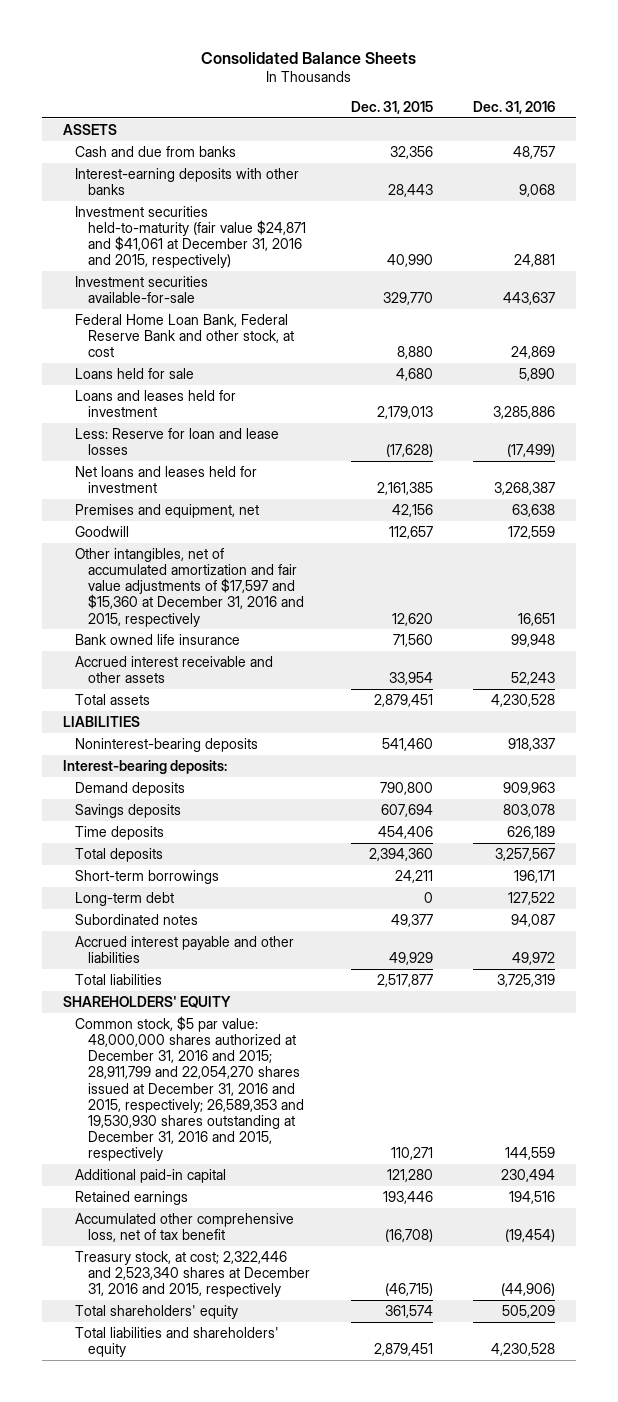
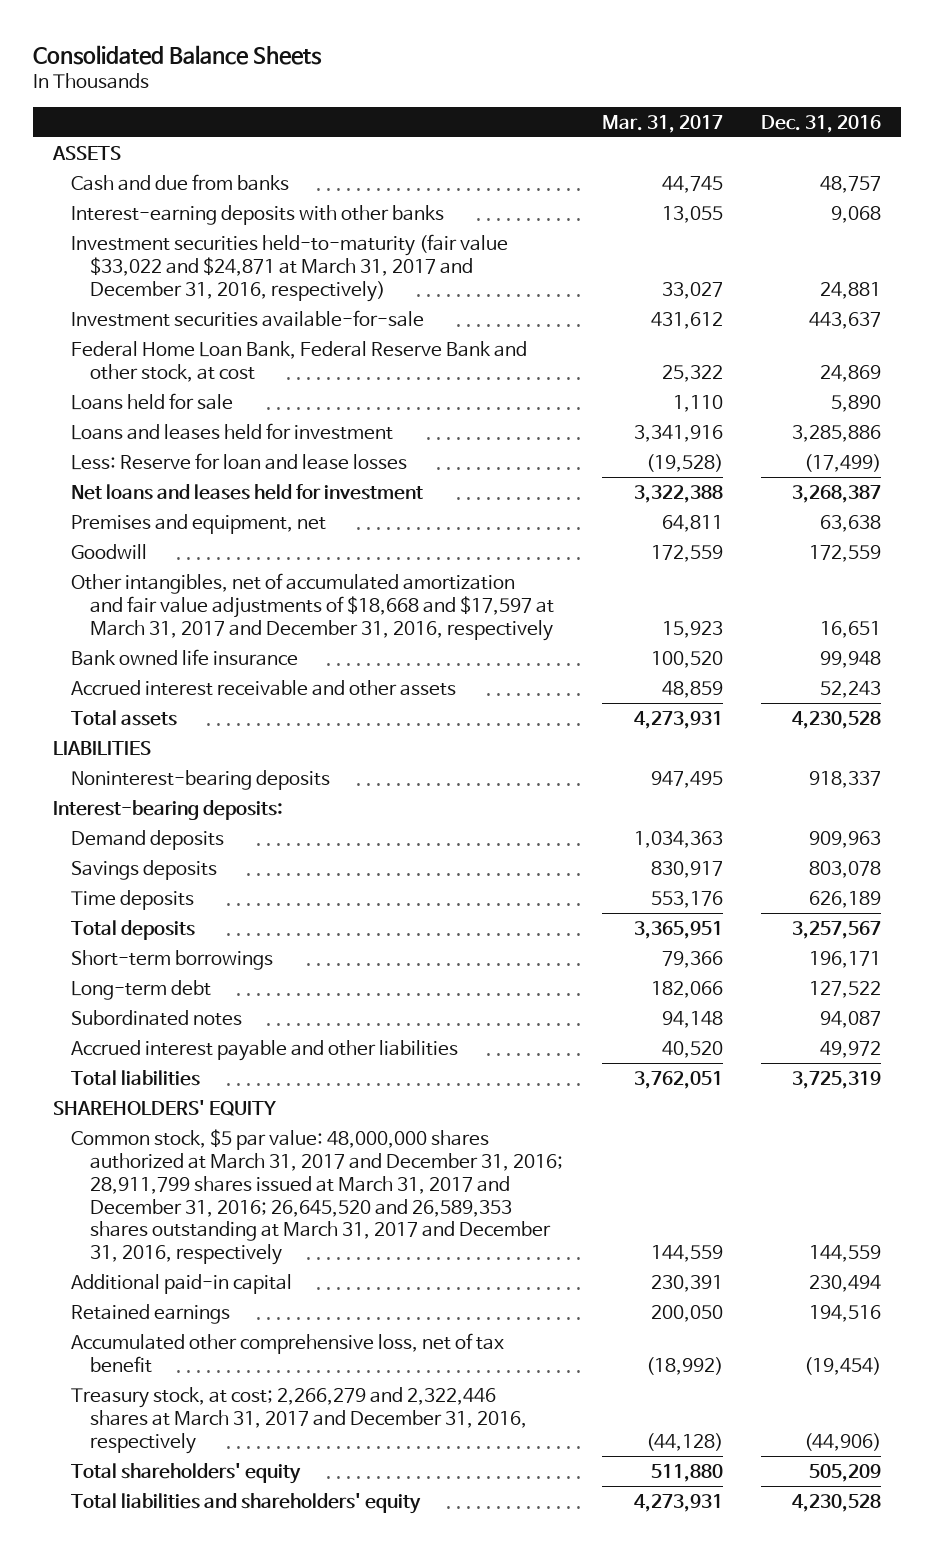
[350,100,433,114] Dec. 31, 2015 -> none
none -> [601,114,723,133] Mar. 31, 2017
[75,205,307,269] Investment securities held-to-maturity (fair value $24,871 and $41,061 at December 31, 2016 and 2015, respectively) -> [71,233,509,302] Investment securities held-to-maturity (fair value $33,022 and $24,871 at March 31, 2017 and December 31, 2016, respectively)
[75,547,305,627] Other intangibles, net of accumulated amortization and fair value adjustments of $17,597 and $15,360 at December 31, 2016 and 2015, respectively -> [71,572,555,641] Other intangibles, net of accumulated amortization and fair value adjustments of $18,668 and $17,597 at March 31, 2017 and December 31, 2016, respectively
[75,1015,305,1162] Common stock, $5 par value: 48,000,000 shares authorized at December 31, 2016 and 2015; 28,911,799 and 22,054,270 shares issued at December 31, 2016 and 2015, respectively; 26,589,353 and 19,530,930 shares outstanding at December 31, 2016 and 2015, respectively -> [71,1128,564,1266] Common stock, $5 par value: 48,000,000 shares authorized at March 31, 2017 and December 31, 2016; 28,911,799 shares issued at March 31, 2017 and December 31, 2016; 26,645,520 and 26,589,353 shares outstanding at March 31, 2017 and December 31, 2016, respectively
[75,1250,311,1298] Treasury stock, at cost; 2,322,446 and 2,523,340 shares at December 31, 2016 and 2015, respectively -> [71,1386,528,1454] Treasury stock, at cost; 2,266,279 and 2,322,446 shares at March 31, 2017 and December 31, 2016, respectively

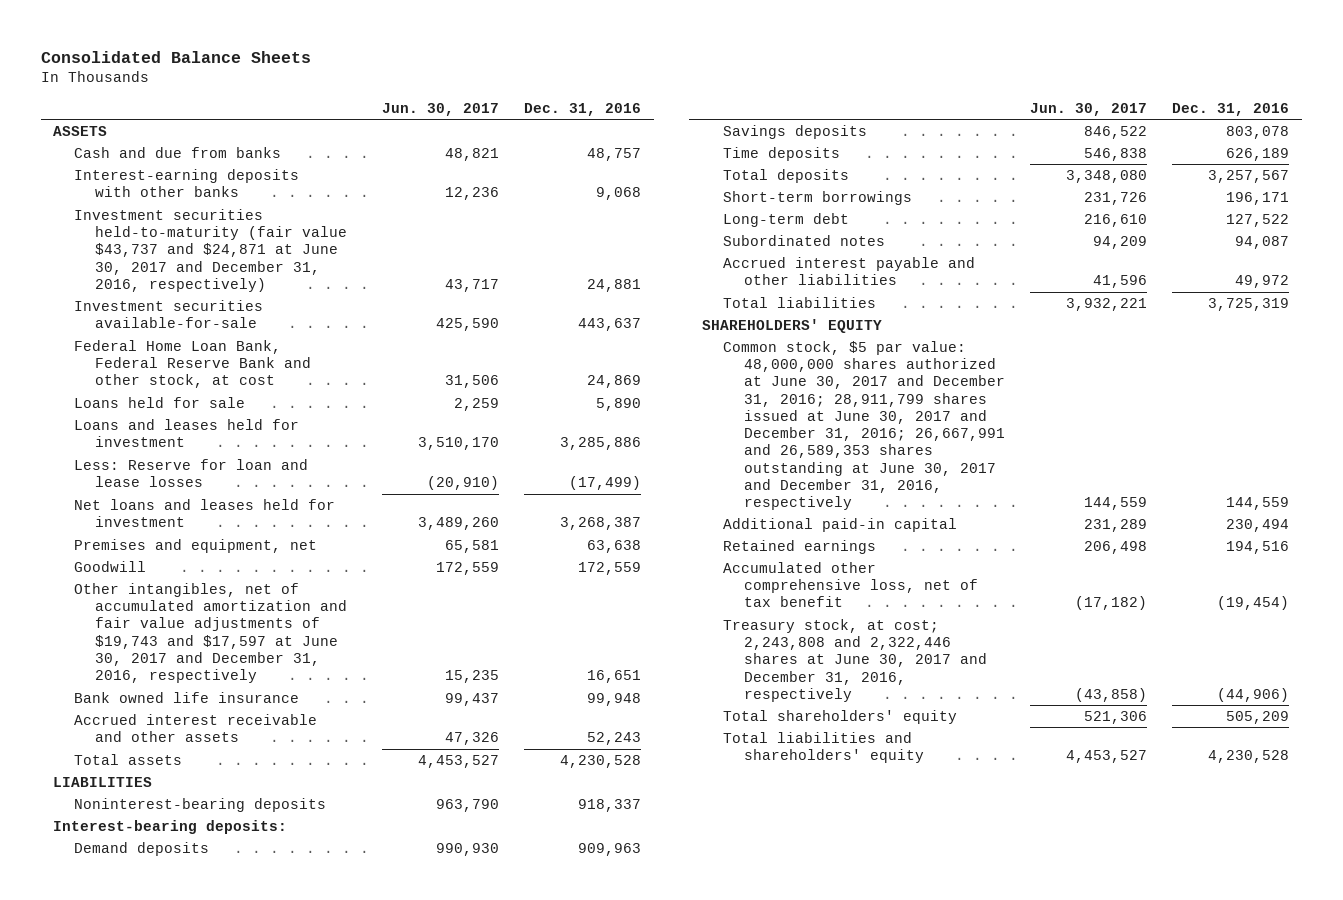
[601,114,723,133] Mar. 31, 2017 -> none
none -> [381,102,499,116] Jun. 30, 2017
[71,233,509,302] Investment securities held-to-maturity (fair value $33,022 and $24,871 at March 31, 2017 and December 31, 2016, respectively) -> [74,208,348,292] Investment securities held-to-maturity (fair value $43,737 and $24,871 at June 30, 2017 and December 31, 2016, respectively)
[71,572,555,641] Other intangibles, net of accumulated amortization and fair value adjustments of $18,668 and $17,597 at March 31, 2017 and December 31, 2016, respectively -> [74,582,348,684] Other intangibles, net of accumulated amortization and fair value adjustments of $19,743 and $17,597 at June 30, 2017 and December 31, 2016, respectively
[71,1128,564,1266] Common stock, $5 par value: 48,000,000 shares authorized at March 31, 2017 and December 31, 2016; 28,911,799 shares issued at March 31, 2017 and December 31, 2016; 26,645,520 and 26,589,353 shares outstanding at March 31, 2017 and December 31, 2016, respectively -> [722,340,1005,510] Common stock, $5 par value: 48,000,000 shares authorized at June 30, 2017 and December 31, 2016; 28,911,799 shares issued at June 30, 2017 and December 31, 2016; 26,667,991 and 26,589,353 shares outstanding at June 30, 2017 and December 31, 2016, respectively
[71,1386,528,1454] Treasury stock, at cost; 2,266,279 and 2,322,446 shares at March 31, 2017 and December 31, 2016, respectively -> [722,618,987,702] Treasury stock, at cost; 2,243,808 and 2,322,446 shares at June 30, 2017 and December 31, 2016, respectively

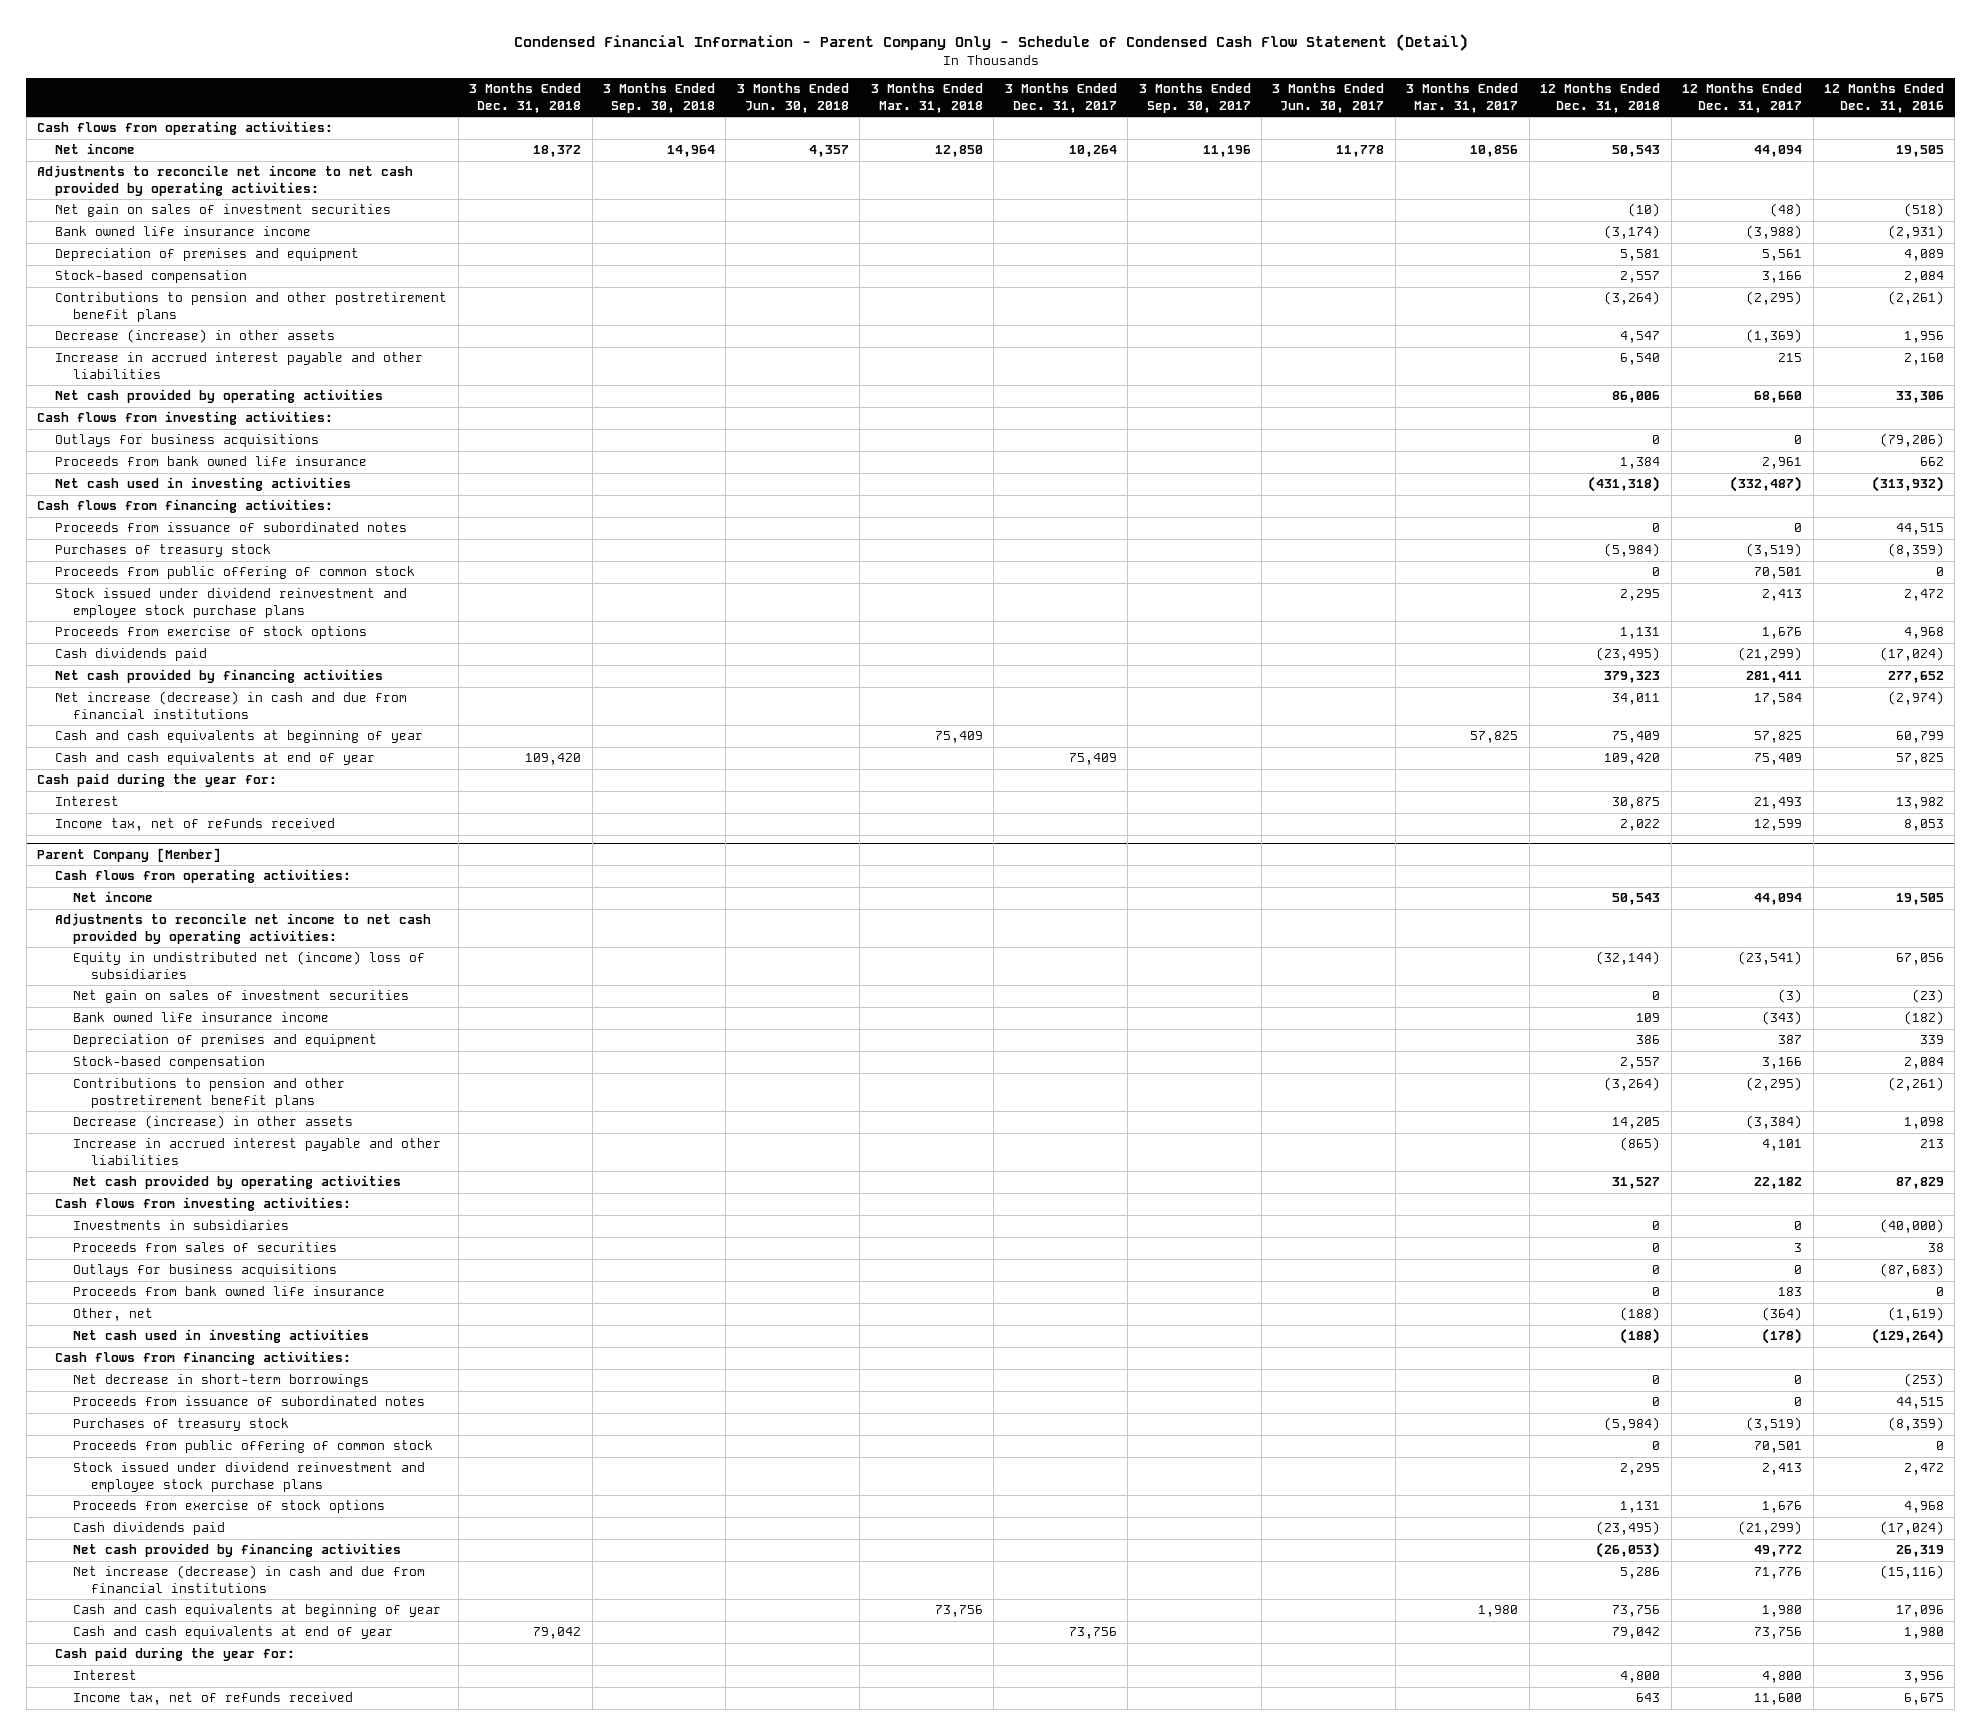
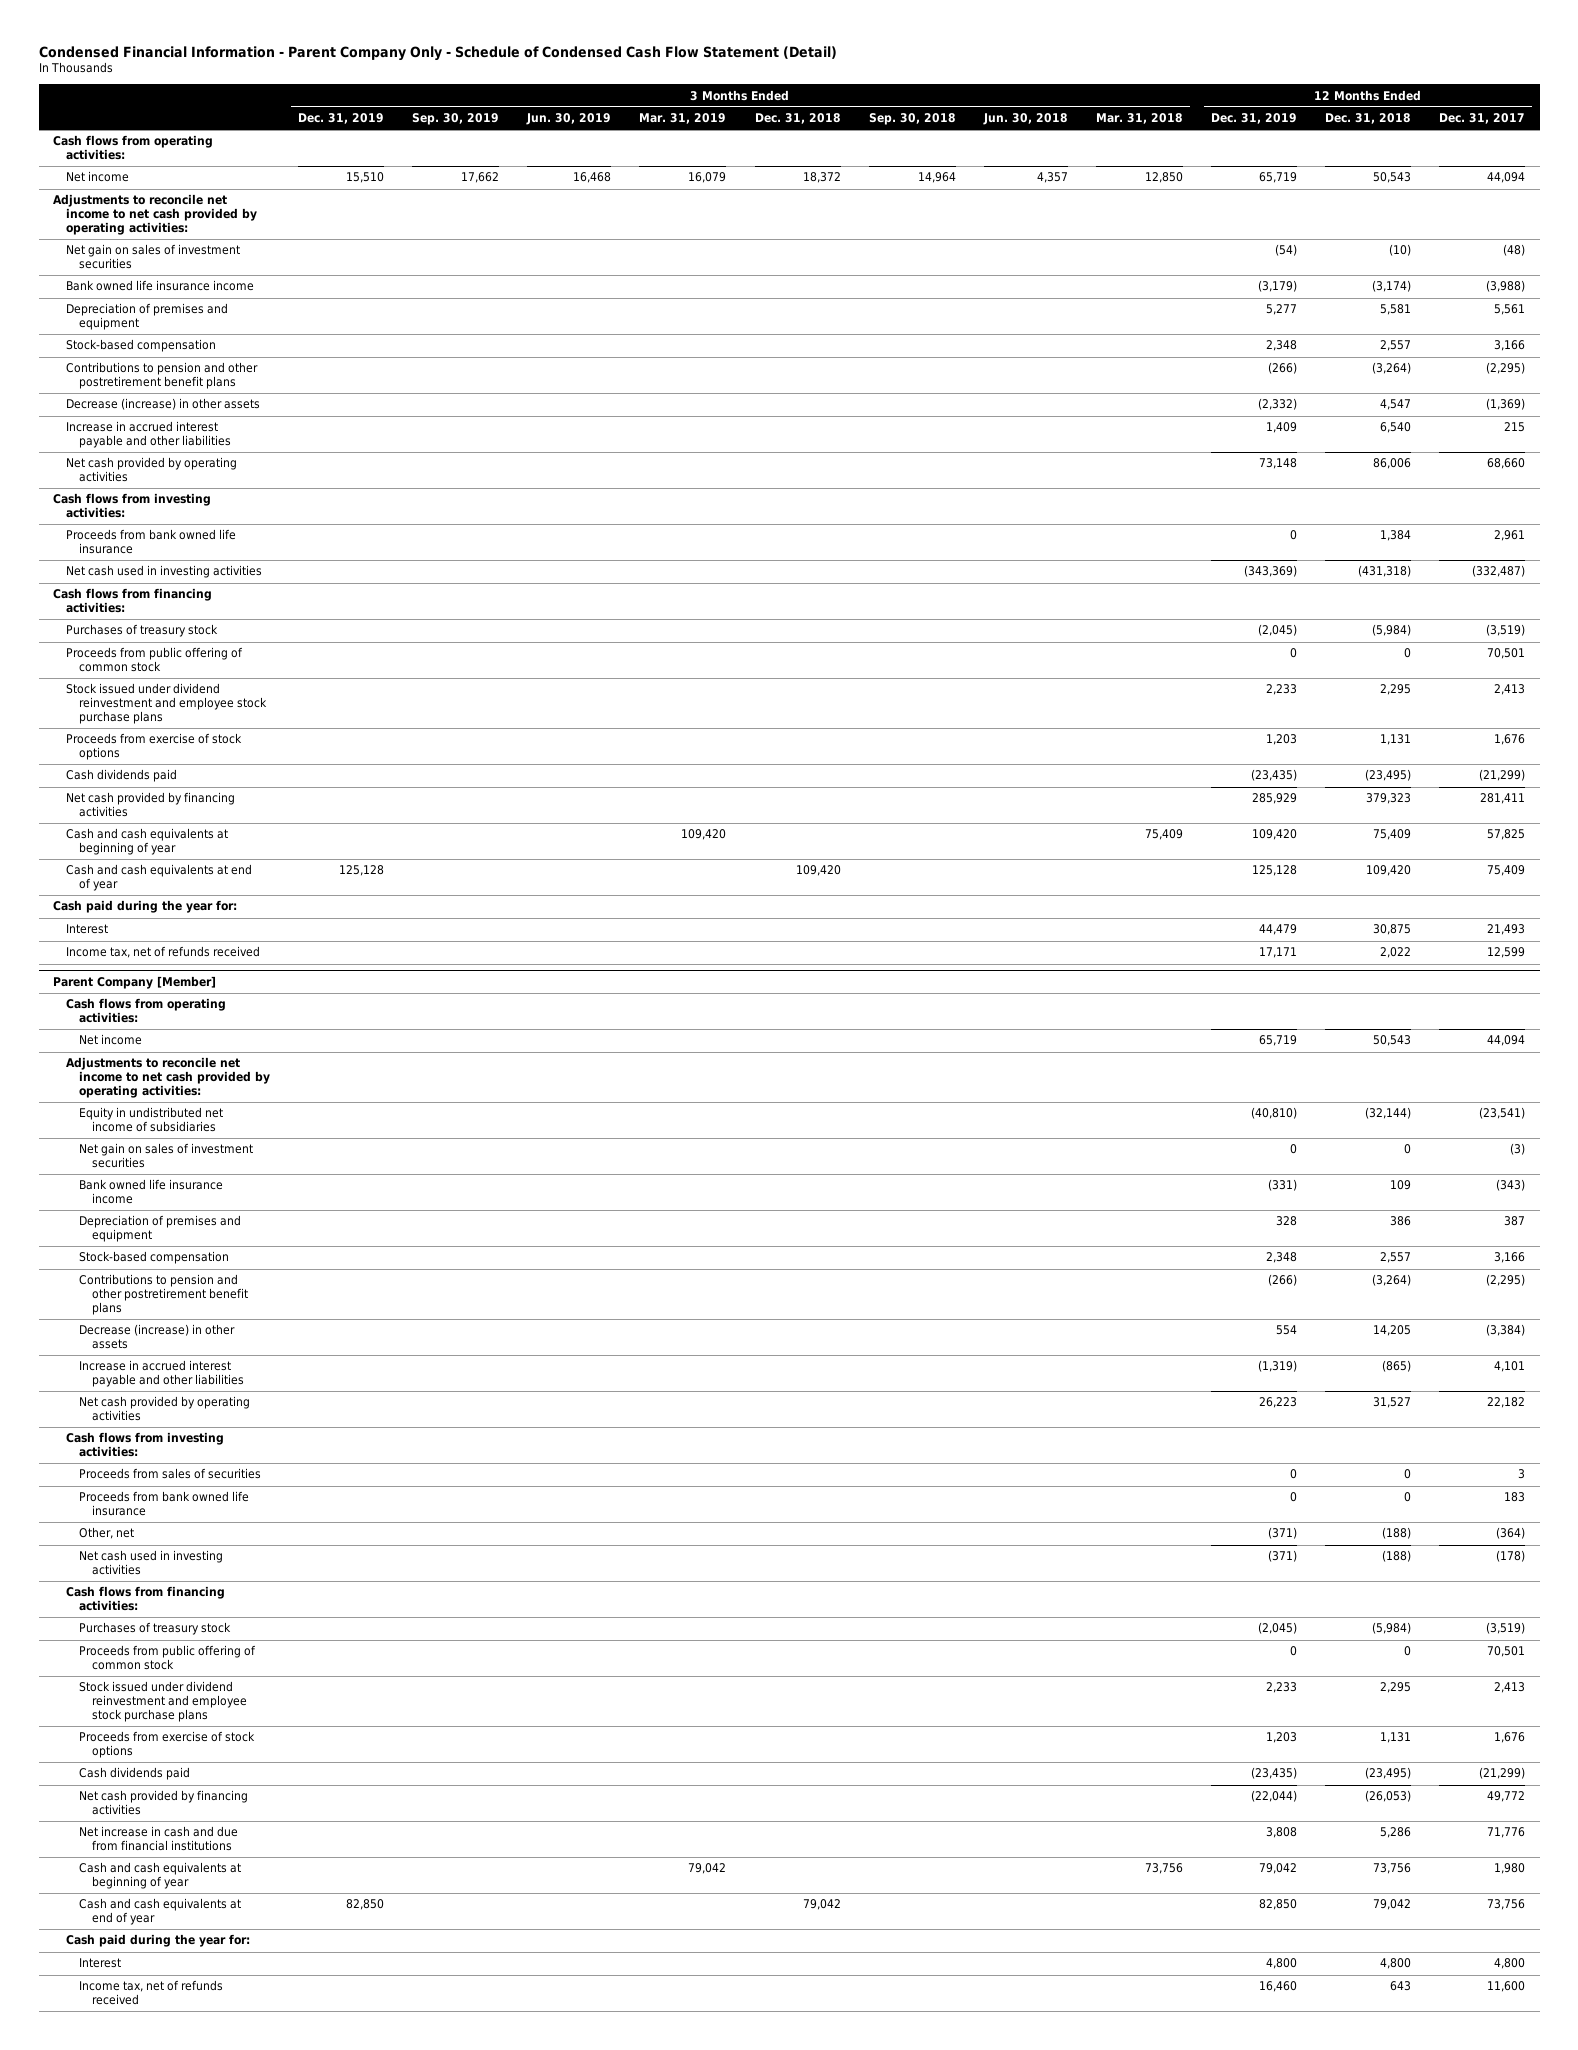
[1004,83,1117,114] 3 Months Ended Dec. 31, 2017 -> none
[1138,83,1251,114] 3 Months Ended Sep. 30, 2017 -> none
[1272,83,1385,114] 3 Months Ended Jun. 30, 2017 -> none
[1406,83,1519,114] 3 Months Ended Mar. 31, 2017 -> none
[1824,83,1945,114] 12 Months Ended Dec. 31, 2016 -> none
none -> [297,113,384,125] Dec. 31, 2019
none -> [412,113,500,126] Sep. 30, 2019
none -> [526,113,612,126] Jun. 30, 2019
none -> [639,113,727,125] Mar. 31, 2019
none -> [1211,113,1298,125] Dec. 31, 2019
[55,434,320,448] Outlays for business acquisitions -> none
[55,522,408,533] Proceeds from issuance of subordinated notes -> none
[55,691,408,720] Net increase (decrease) in cash and due from financial institutions -> none
[73,951,426,980] Equity in undistributed net (income) loss of subsidiaries -> [78,1107,223,1133] Equity in undistributed net income of subsidiaries
[73,1220,290,1231] Investments in subsidiaries -> none
[73,1264,338,1278] Outlays for business acquisitions -> none
[73,1374,370,1388] Net decrease in short-term borrowings -> none
[73,1396,426,1407] Proceeds from issuance of subordinated notes -> none
[73,1565,426,1594] Net increase (decrease) in cash and due from financial institutions -> [78,1826,238,1852] Net increase in cash and due from financial institutions

